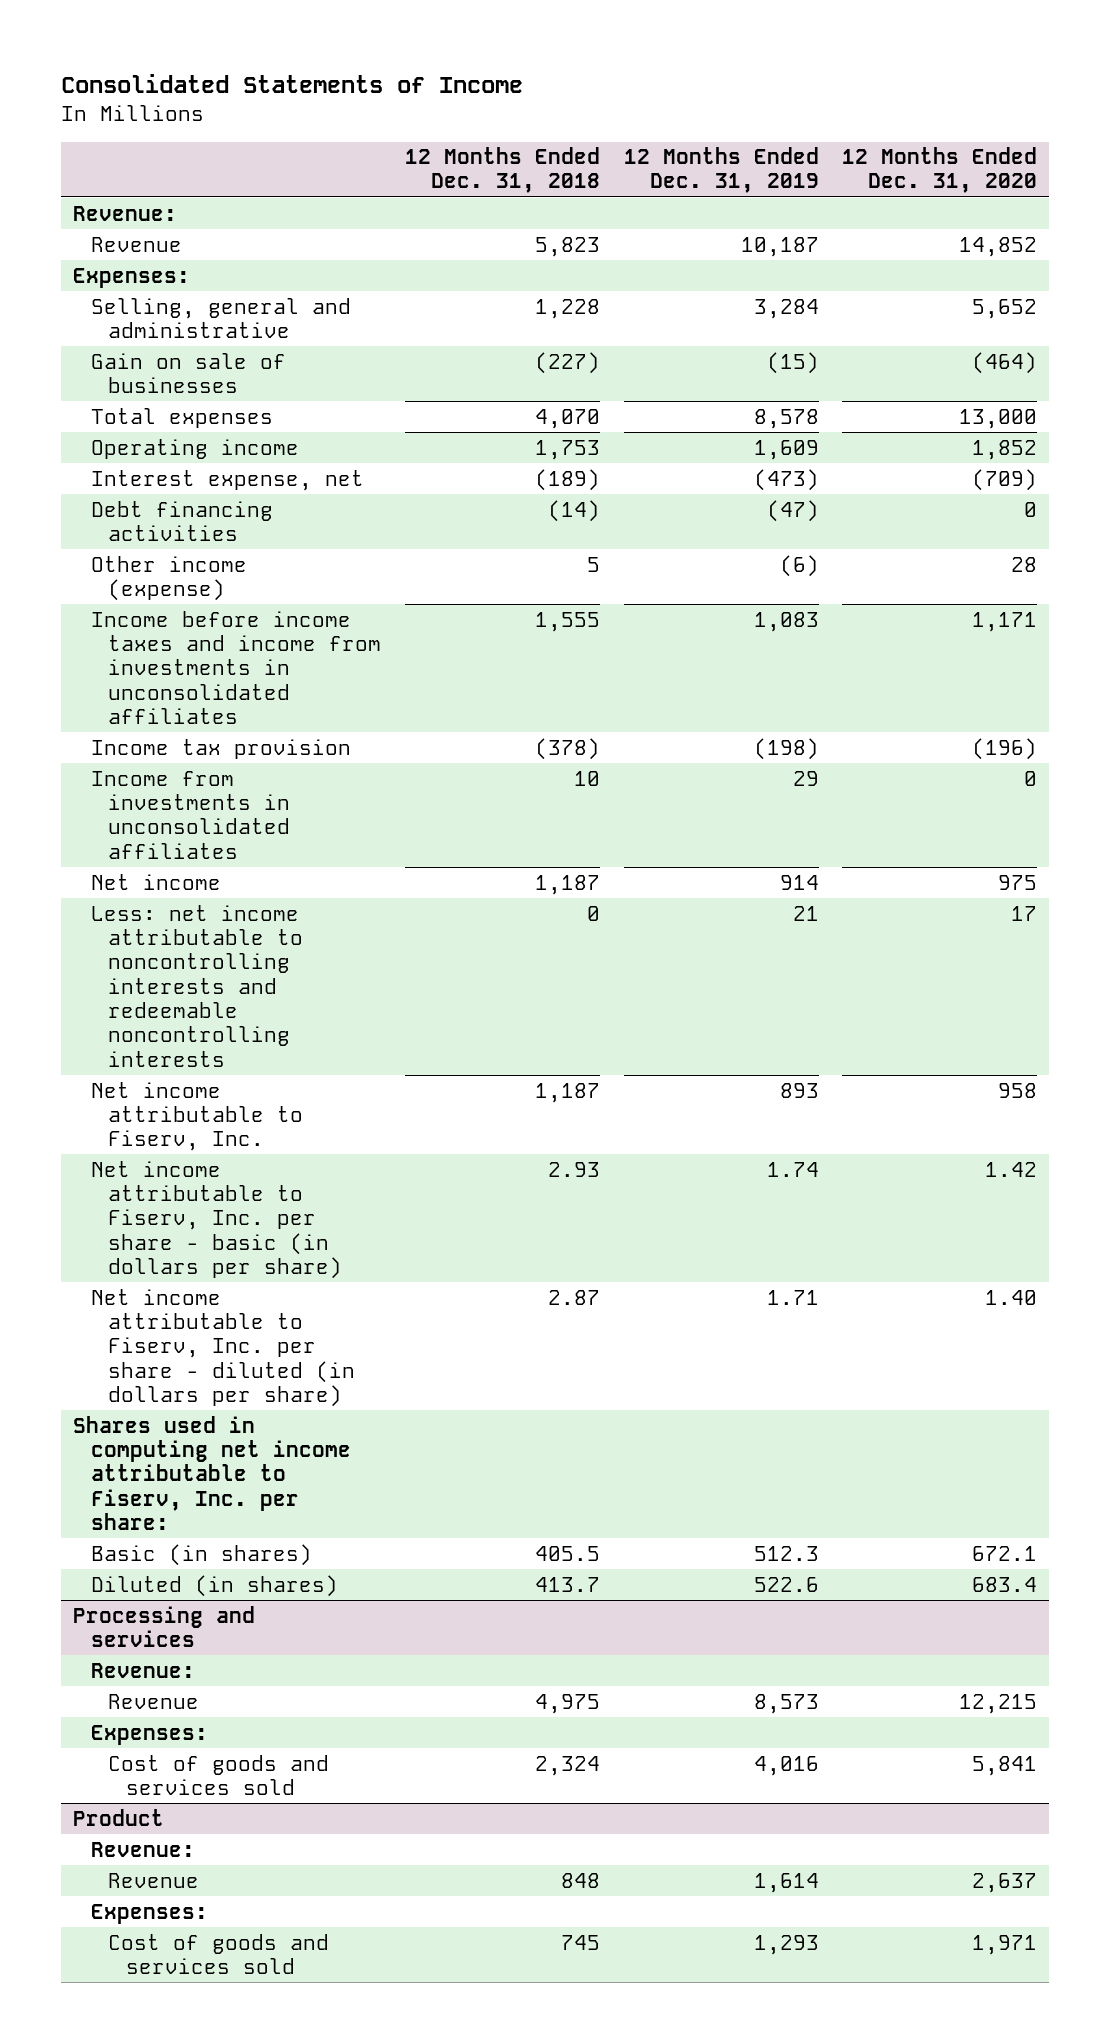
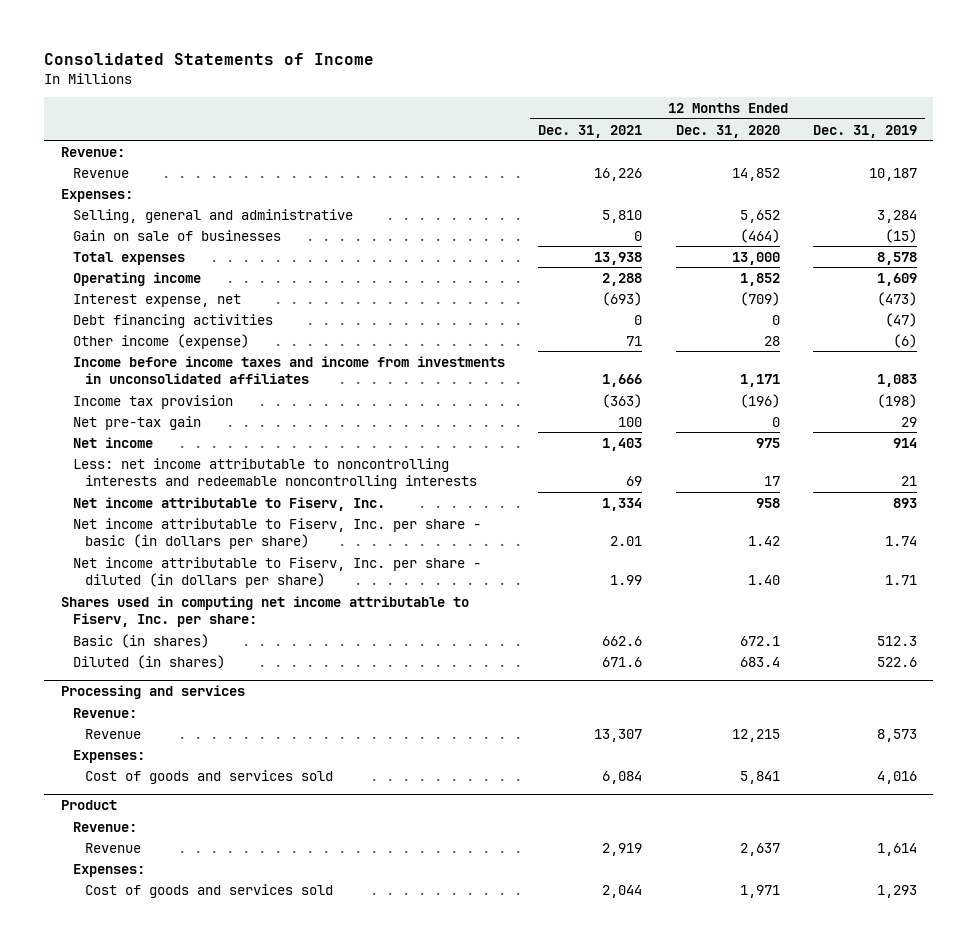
[405,147,601,194] 12 Months Ended Dec. 31, 2018 -> none
none -> [538,124,643,138] Dec. 31, 2021
[90,770,291,859] Income from investments in unconsolidated affiliates -> [73,415,202,430] Net pre-tax gain

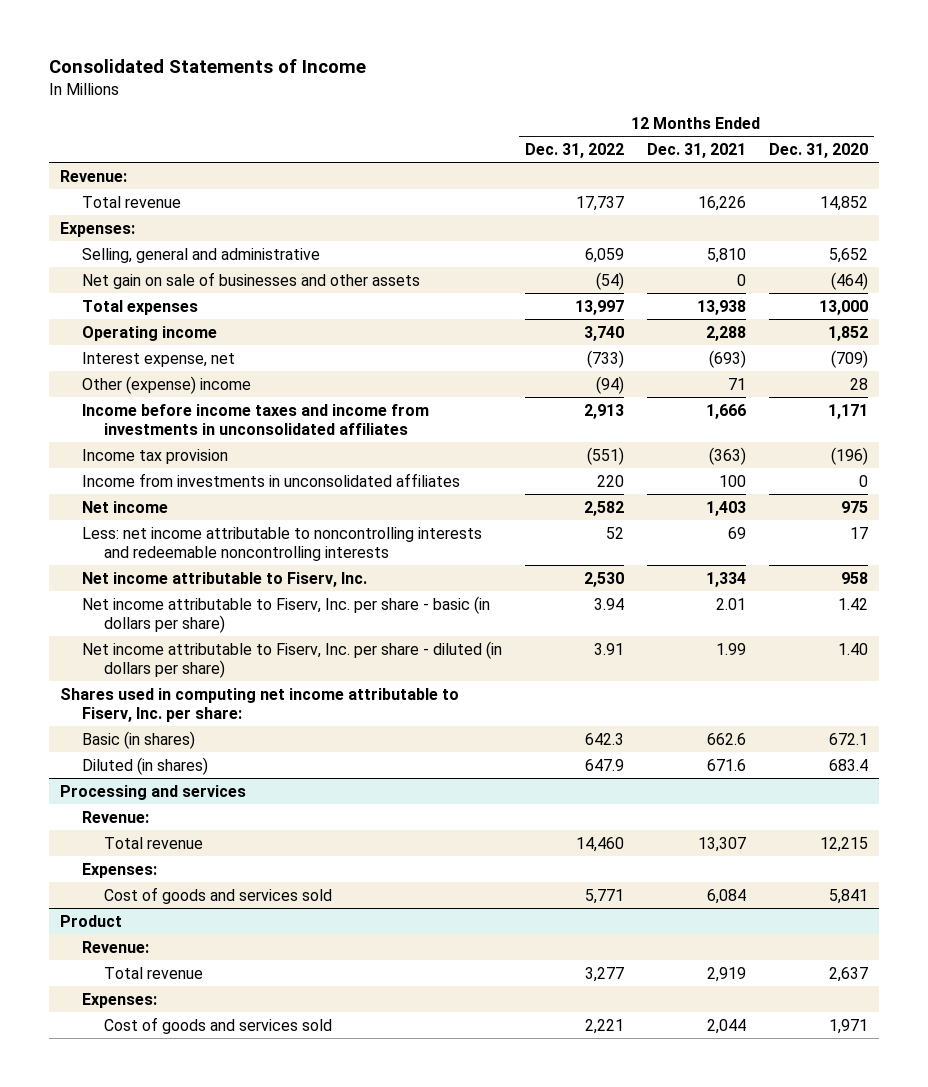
[812,124,917,138] Dec. 31, 2019 -> none
none -> [525,142,625,158] Dec. 31, 2022
[73,167,130,178] Revenue -> [82,195,182,208] Total revenue
[73,229,282,241] Gain on sale of businesses -> [82,271,421,289] Net gain on sale of businesses and other assets
[73,313,274,328] Debt financing activities -> none
[73,333,250,349] Other income (expense) -> [82,375,252,394] Other (expense) income
[73,415,202,430] Net pre-tax gain -> [82,472,461,487] Income from investments in unconsolidated affiliates
[85,728,142,739] Revenue -> [104,836,204,849] Total revenue
[85,842,142,853] Revenue -> [104,966,204,979] Total revenue

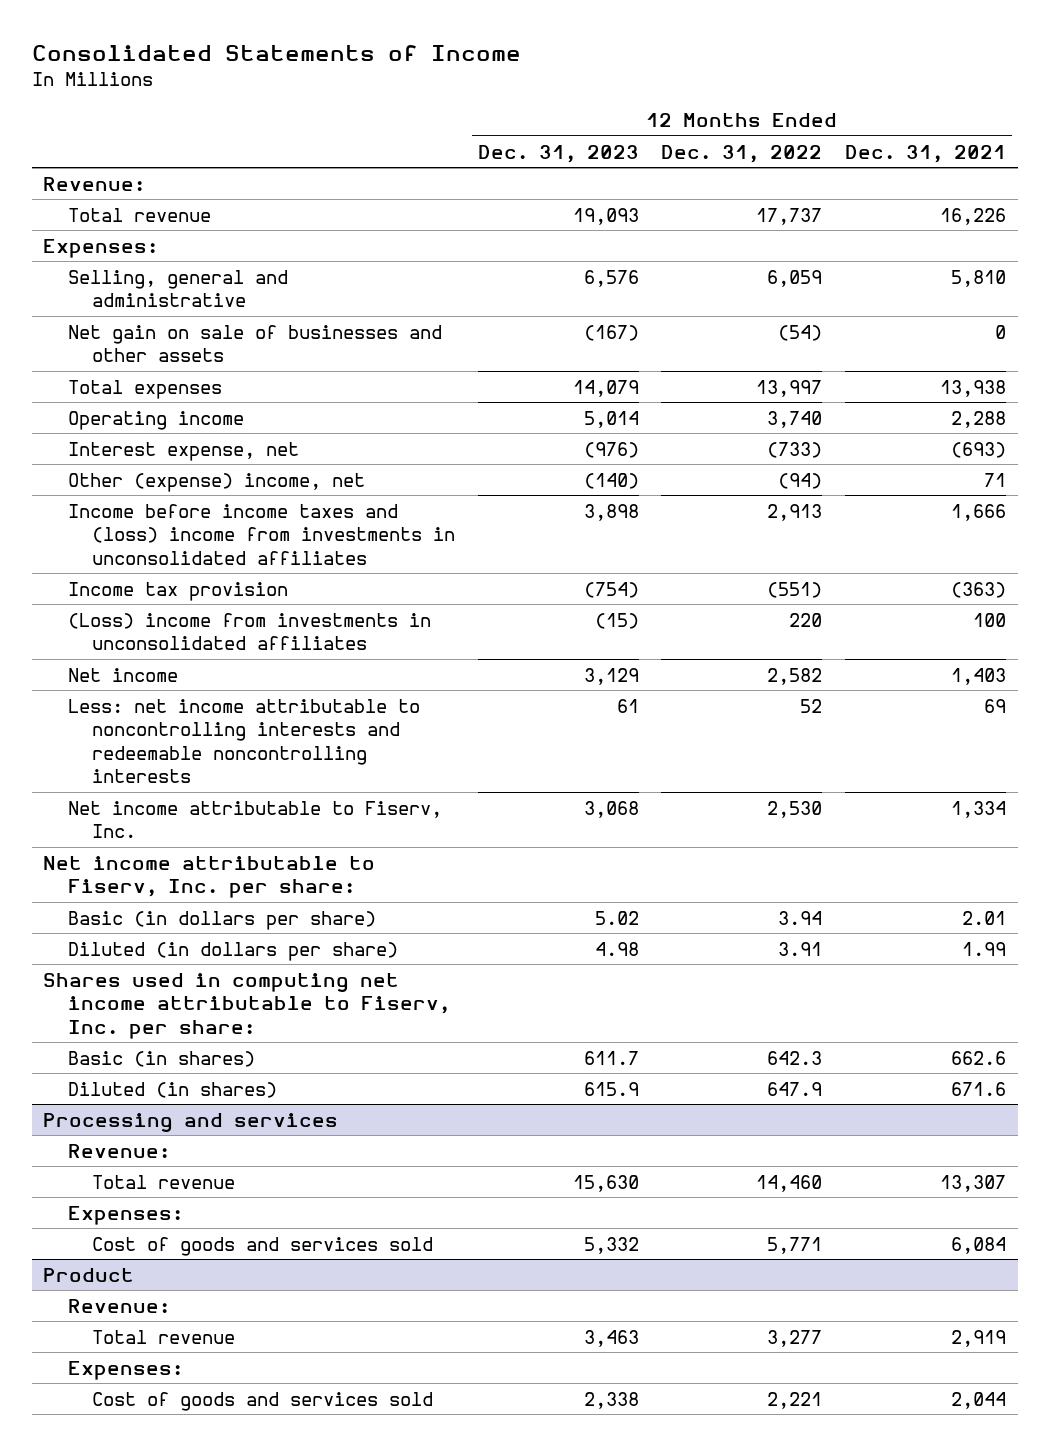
[768,142,868,158] Dec. 31, 2020 -> none
none -> [477,144,639,163] Dec. 31, 2023
[82,375,252,394] Other (expense) income -> [67,472,365,492] Other (expense) income, net
[82,403,430,436] Income before income taxes and income from investments in unconsolidated affiliates -> [67,503,455,565] Income before income taxes and (loss) income from investments in unconsolidated affiliates
[82,472,461,487] Income from investments in unconsolidated affiliates -> [67,612,431,651] (Loss) income from investments in unconsolidated affiliates
none -> [43,855,376,899] Net income attributable to Fiserv, Inc. per share:
[82,595,491,634] Net income attributable to Fiserv, Inc. per share - basic (in dollars per share) -> [67,910,376,930] Basic (in dollars per share)
[82,640,503,679] Net income attributable to Fiserv, Inc. per share - diluted (in dollars per share) -> [67,941,398,961] Diluted (in dollars per share)

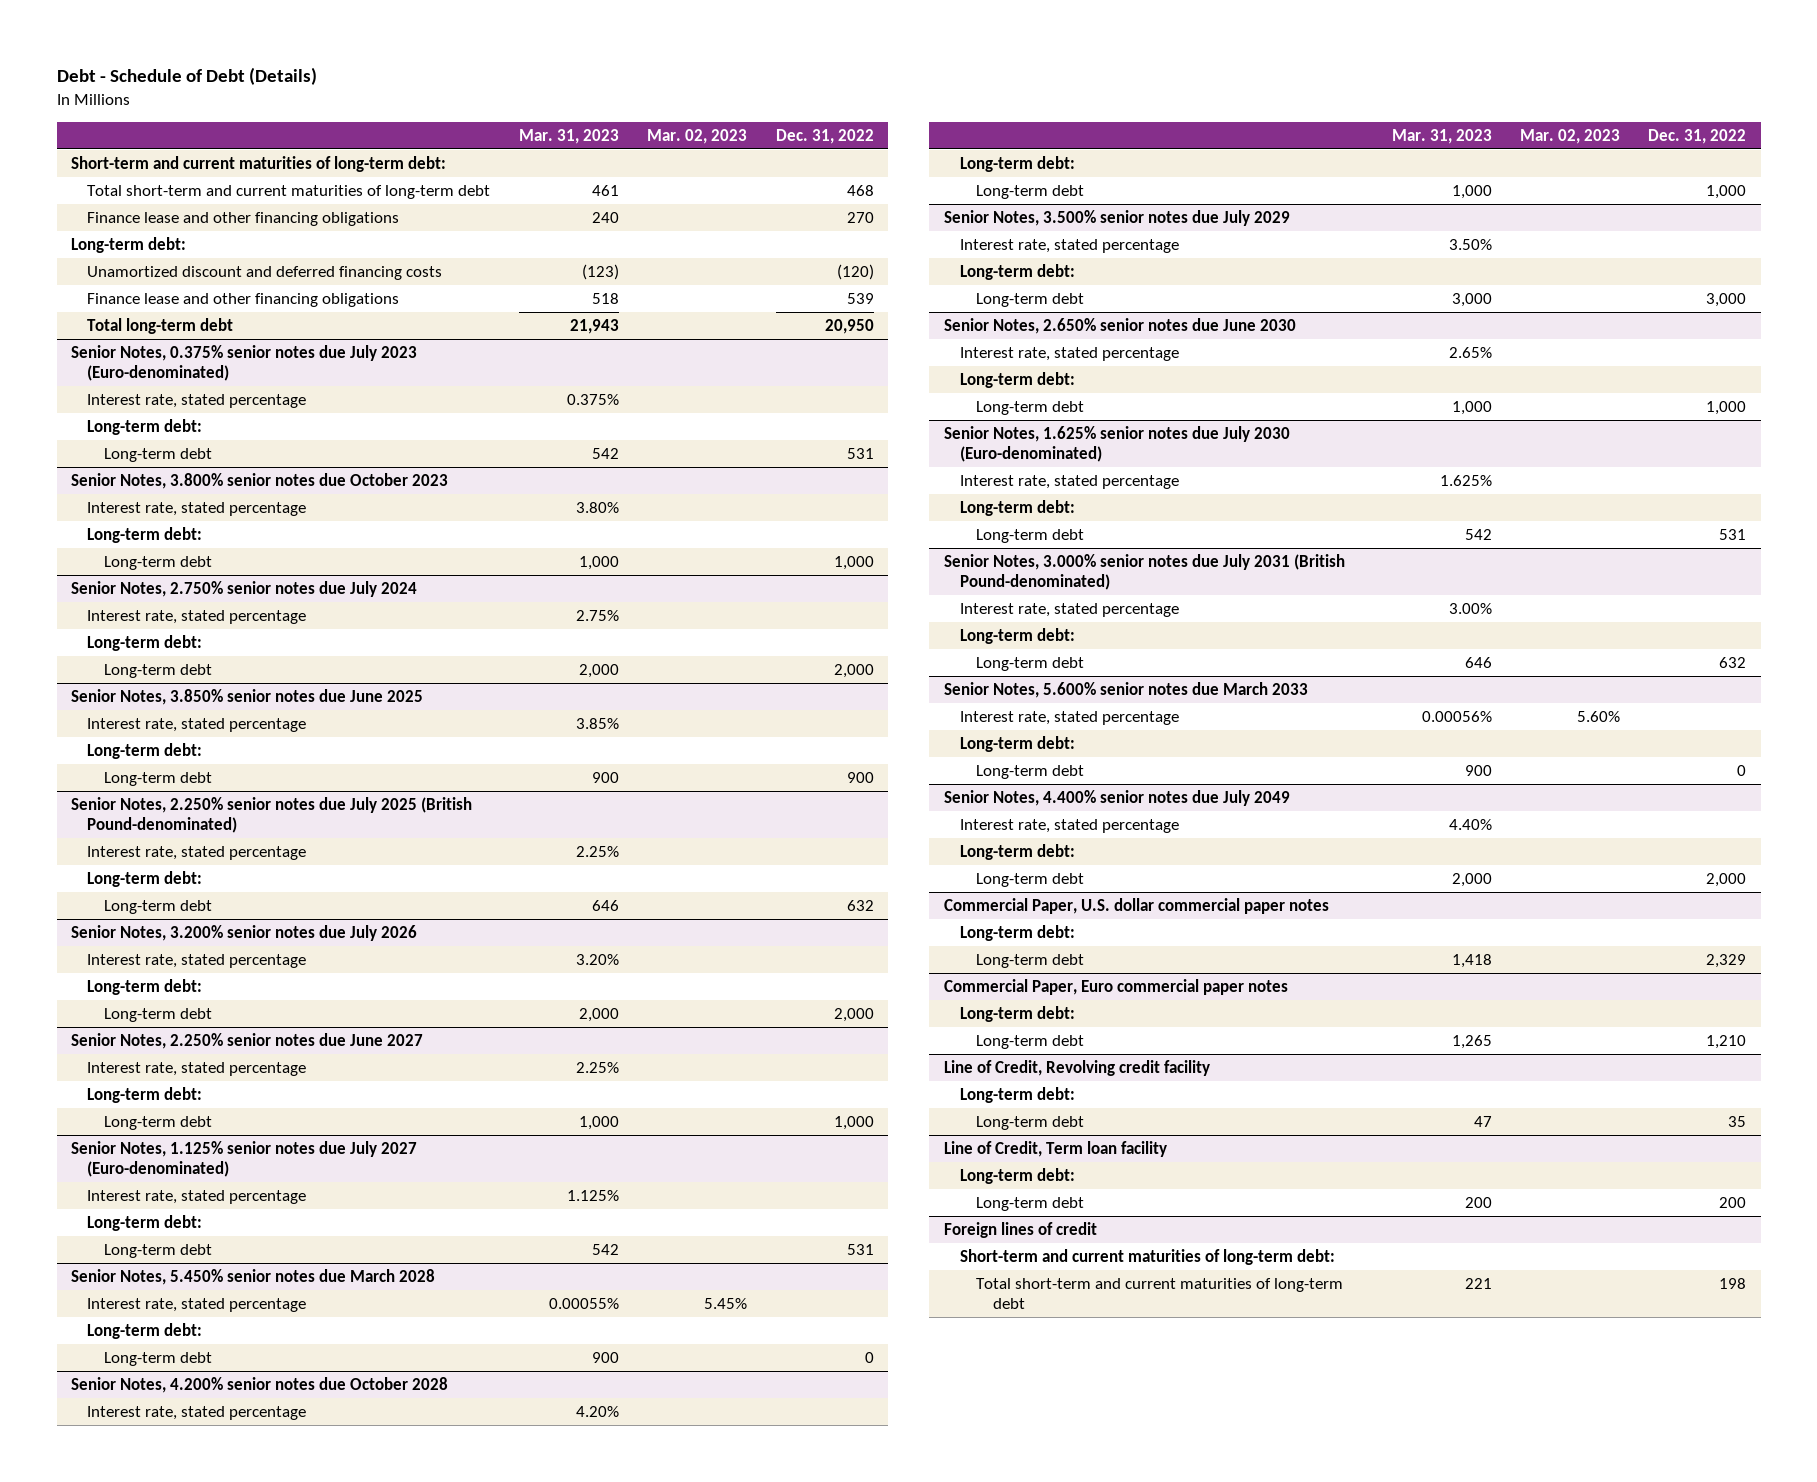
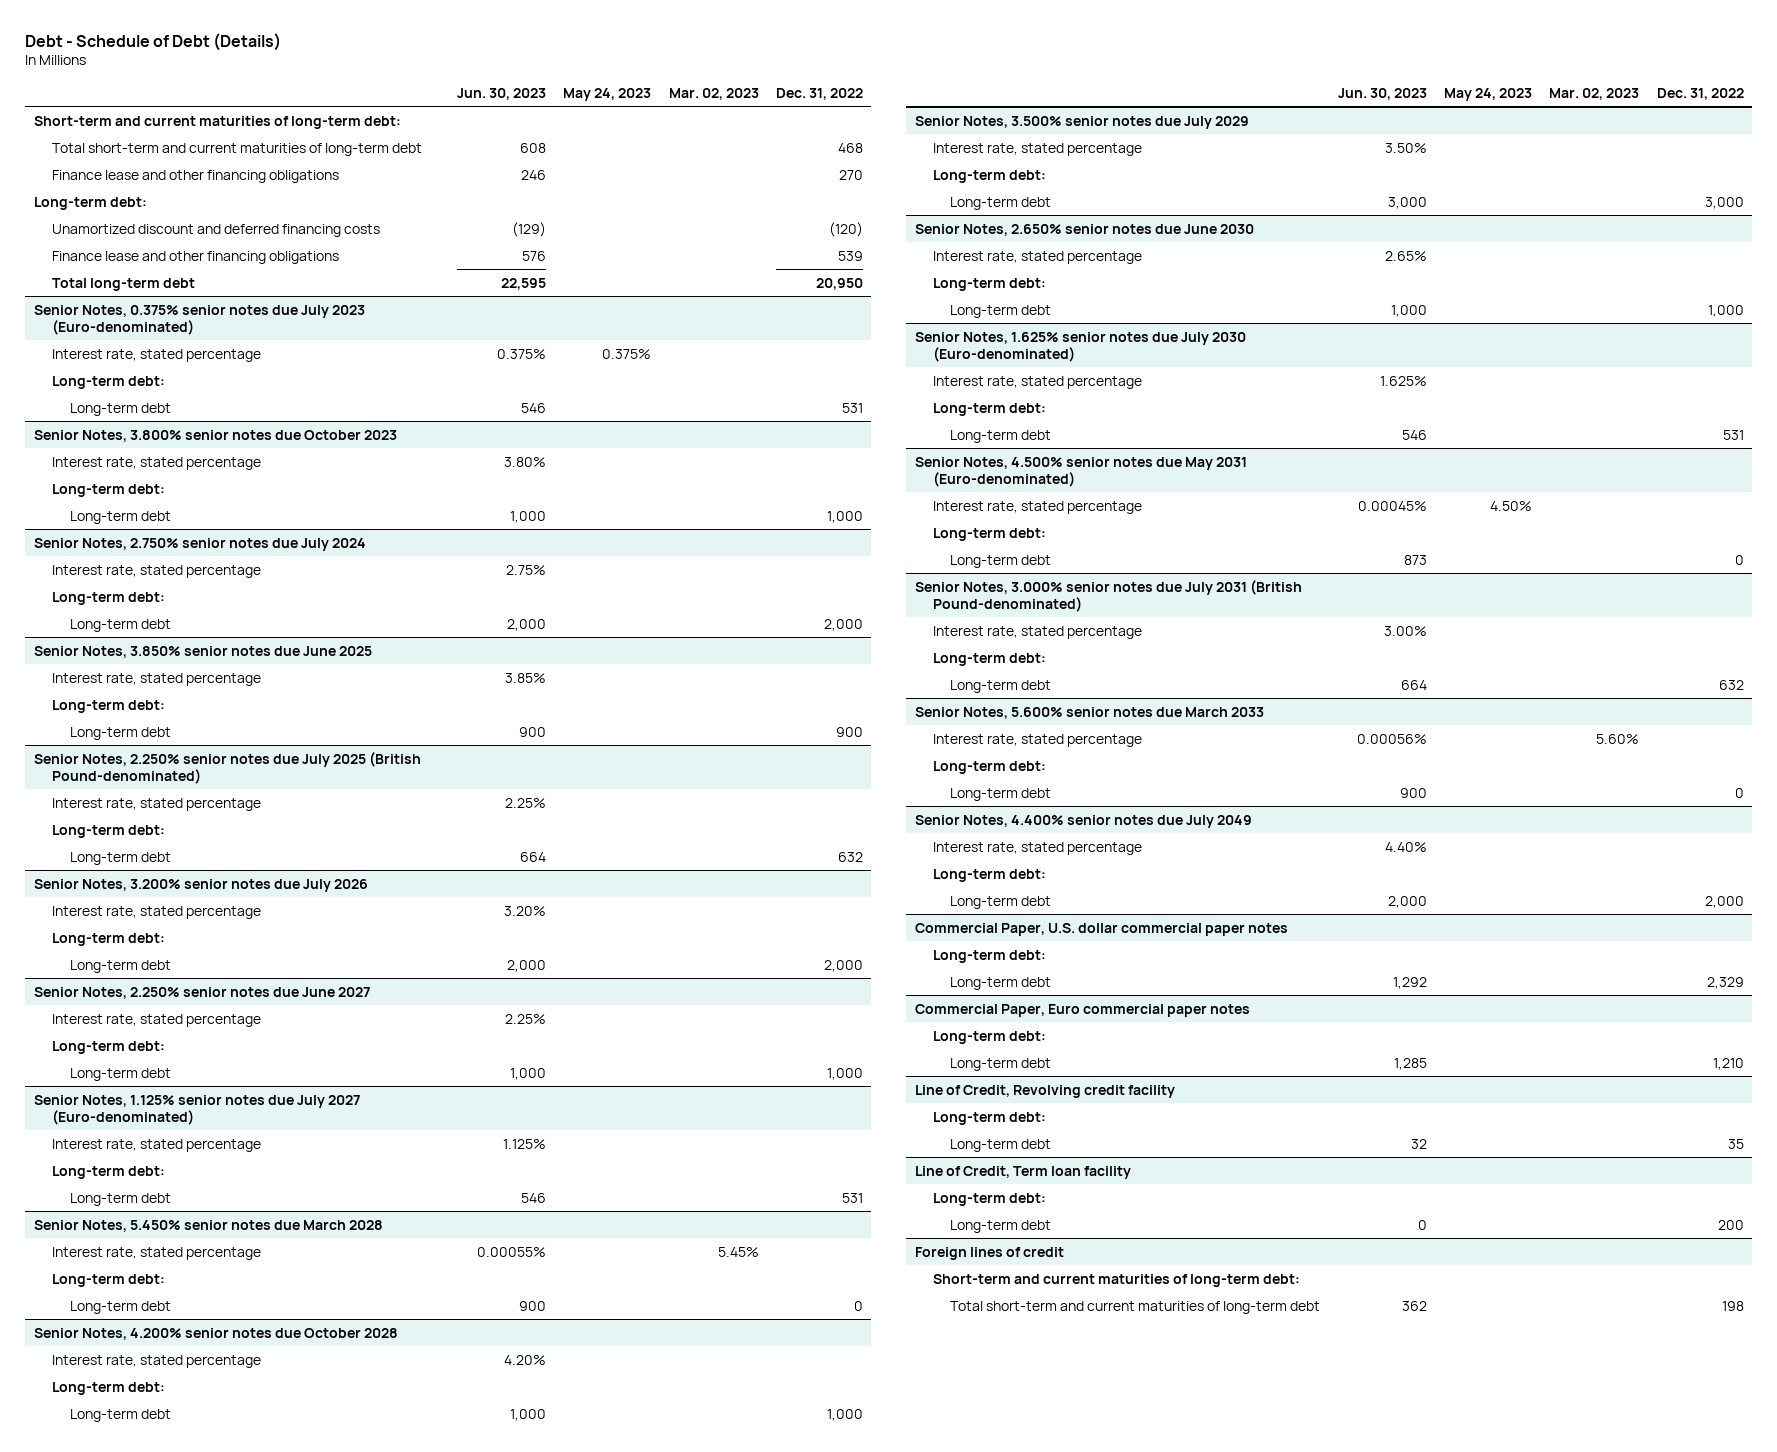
[518,128,619,144] Mar. 31, 2023 -> none
none -> [456,87,546,100] Jun. 30, 2023
none -> [563,87,652,101] May 24, 2023
none -> [914,456,1247,487] Senior Notes, 4.500% senior notes due May 2031 (Euro-denominated)
none -> [932,500,1142,514] Interest rate, stated percentage
none -> [932,527,1046,541] Long-term debt:
none -> [950,554,1052,568] Long-term debt

